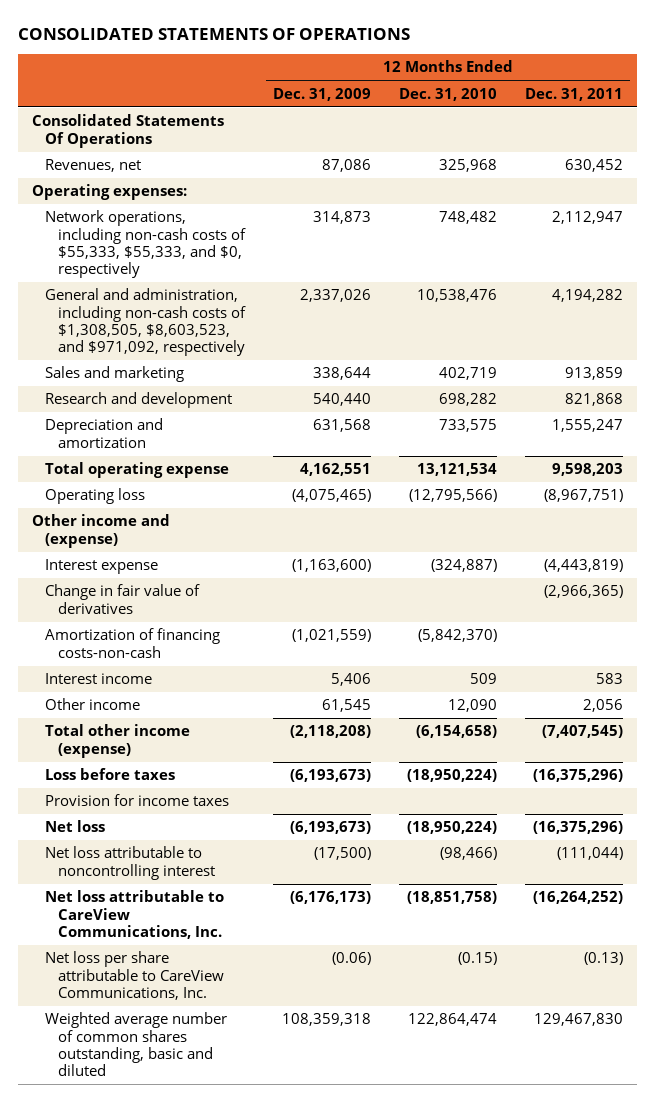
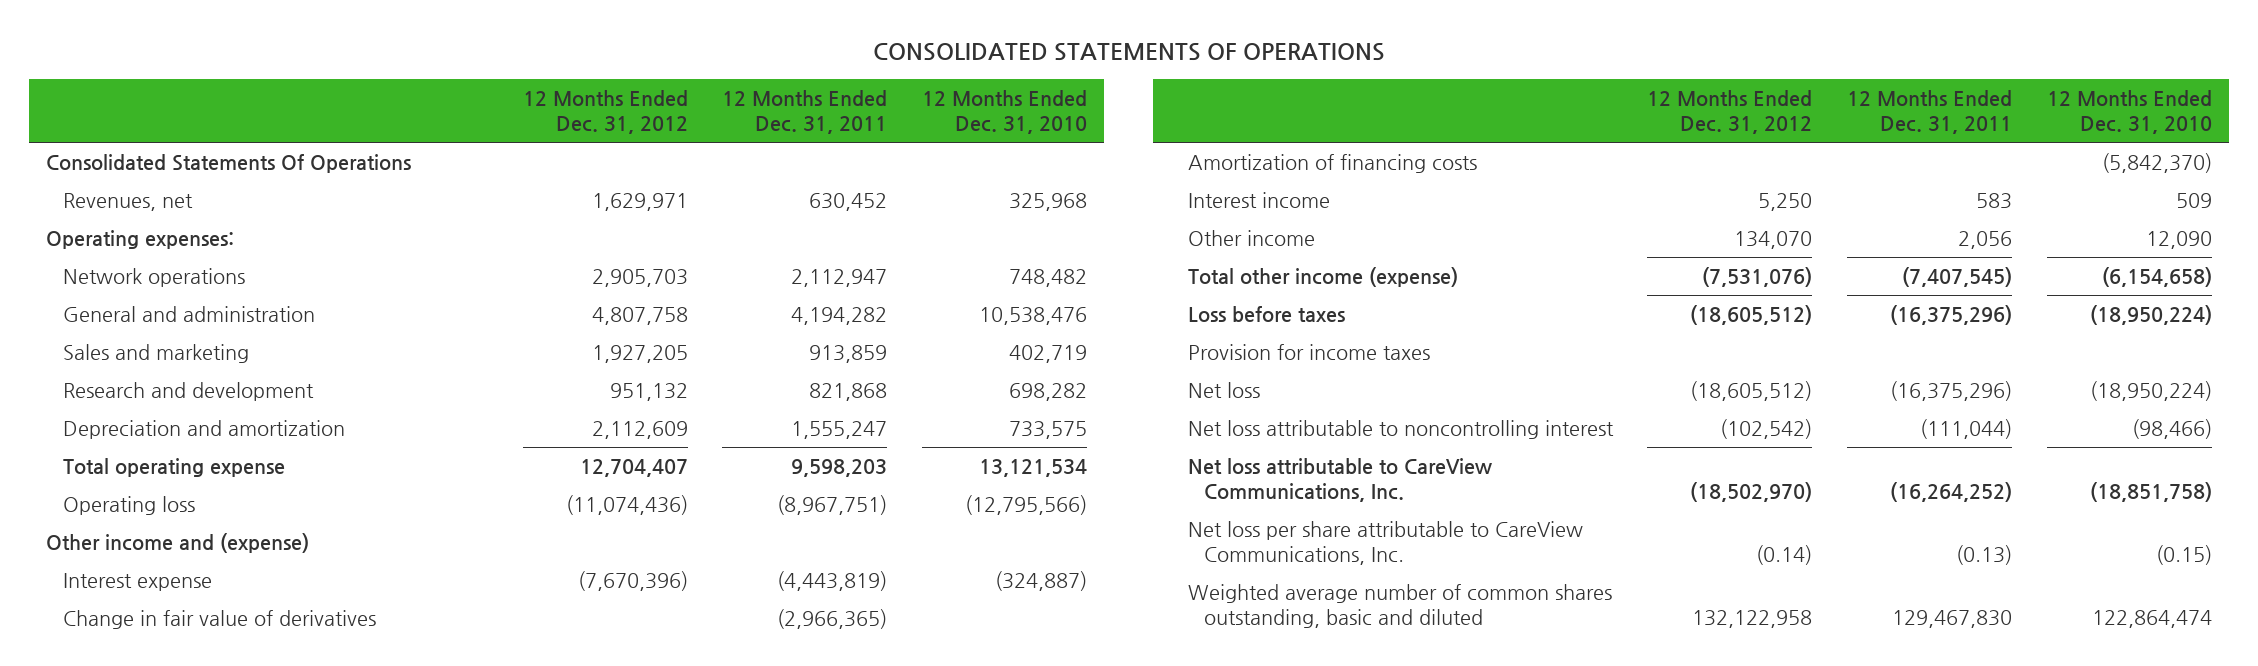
[272,87,371,101] Dec. 31, 2009 -> none
none -> [522,89,688,135] 12 Months Ended Dec. 31, 2012
[44,210,246,279] Network operations, including non-cash costs of $55,333, $55,333, and $0, respectively -> [63,267,246,287] Network operations
[44,288,246,357] General and administration, including non-cash costs of $1,308,505, $8,603,523, and $971,092, respectively -> [63,305,316,322] General and administration
[44,628,220,658] Amortization of financing costs-non-cash -> [1187,153,1477,173] Amortization of financing costs

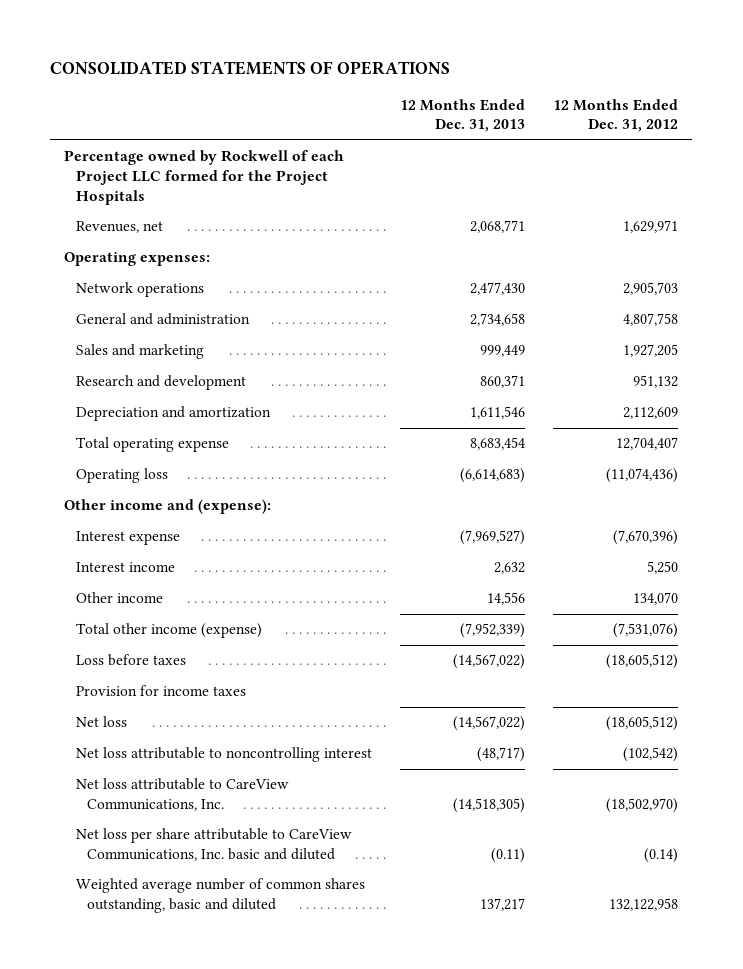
[722,89,888,135] 12 Months Ended Dec. 31, 2011 -> none
[922,89,1088,135] 12 Months Ended Dec. 31, 2010 -> none
none -> [400,98,526,133] 12 Months Ended Dec. 31, 2013
[46,153,412,173] Consolidated Statements Of Operations -> [64,150,345,205] Percentage owned by Rockwell of each Project LLC formed for the Project Hospitals
[46,532,310,553] Other income and (expense) -> [64,499,272,515] Other income and (expense):
[63,609,377,629] Change in fair value of derivatives -> none
[1187,153,1477,173] Amortization of financing costs -> none
[1187,520,1583,566] Net loss per share attributable to CareView Communications, Inc. -> [75,828,352,861] Net loss per share attributable to CareView Communications, Inc. basic and diluted

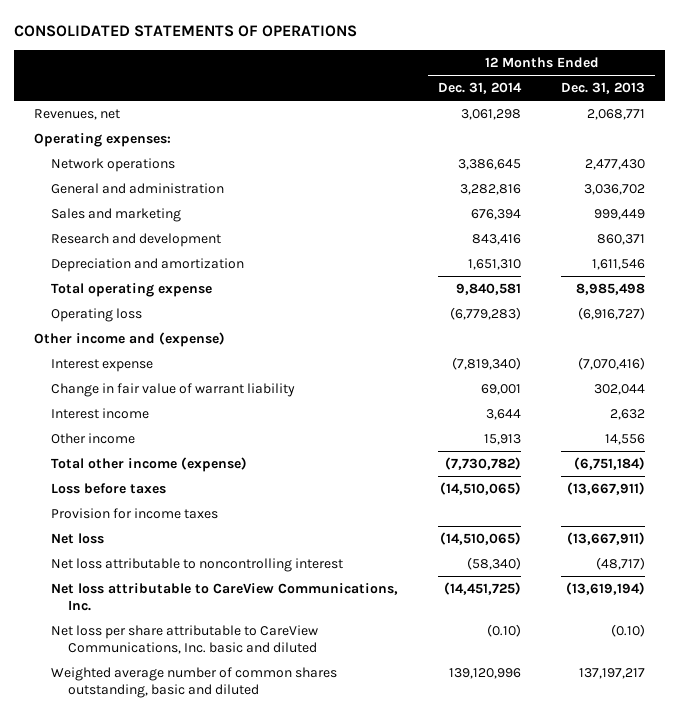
[553,98,679,133] 12 Months Ended Dec. 31, 2012 -> none
none -> [437,82,522,95] Dec. 31, 2014
[64,150,345,205] Percentage owned by Rockwell of each Project LLC formed for the Project Hospitals -> none
[470,313,526,327] 2,734,658 -> [584,184,646,196] 3,036,702
[470,437,526,451] 8,683,454 -> [576,283,646,296] 8,985,498
[460,468,526,484] (6,614,683) -> [578,307,646,321] (6,916,727)
[64,499,272,515] Other income and (expense): -> [34,332,226,348] Other income and (expense)
[460,530,526,546] (7,969,527) -> [578,357,646,371] (7,070,416)
none -> [50,383,295,398] Change in fair value of warrant liability
[460,623,526,639] (7,952,339) -> [574,457,646,471] (6,751,184)
[453,654,526,670] (14,567,022) -> [567,482,646,496] (13,667,911)
[453,716,526,732] (14,567,022) -> [567,532,646,546] (13,667,911)
[453,797,526,813] (14,518,305) -> [566,582,646,596] (13,619,194)
[491,847,526,863] (0.11) -> [611,624,646,638] (0.10)
[480,897,526,911] 137,217 -> [579,668,646,680] 137,197,217

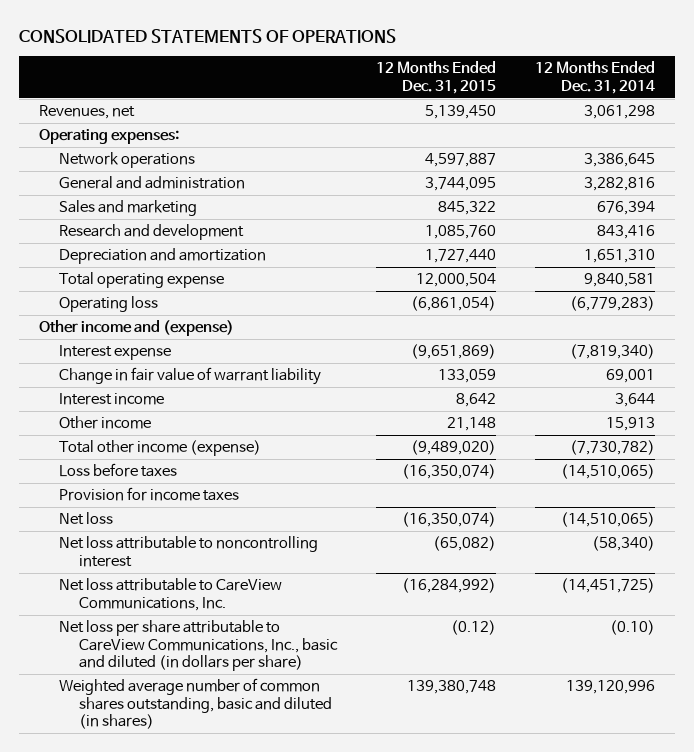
[561,82,646,95] Dec. 31, 2013 -> none
none -> [376,61,497,94] 12 Months Ended Dec. 31, 2015
[50,625,318,654] Net loss per share attributable to CareView Communications, Inc. basic and diluted -> [59,620,339,672] Net loss per share attributable to CareView Communications, Inc., basic and diluted (in dollars per share)
[50,667,337,698] Weighted average number of common shares outstanding, basic and diluted -> [59,678,333,730] Weighted average number of common shares outstanding, basic and diluted (in shares)

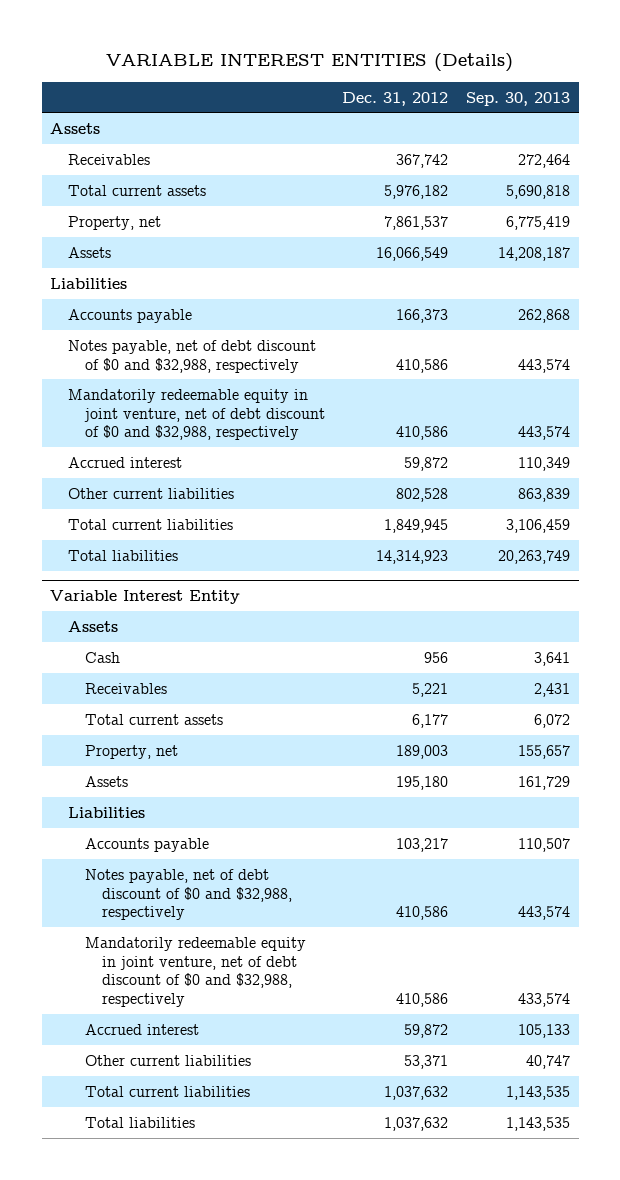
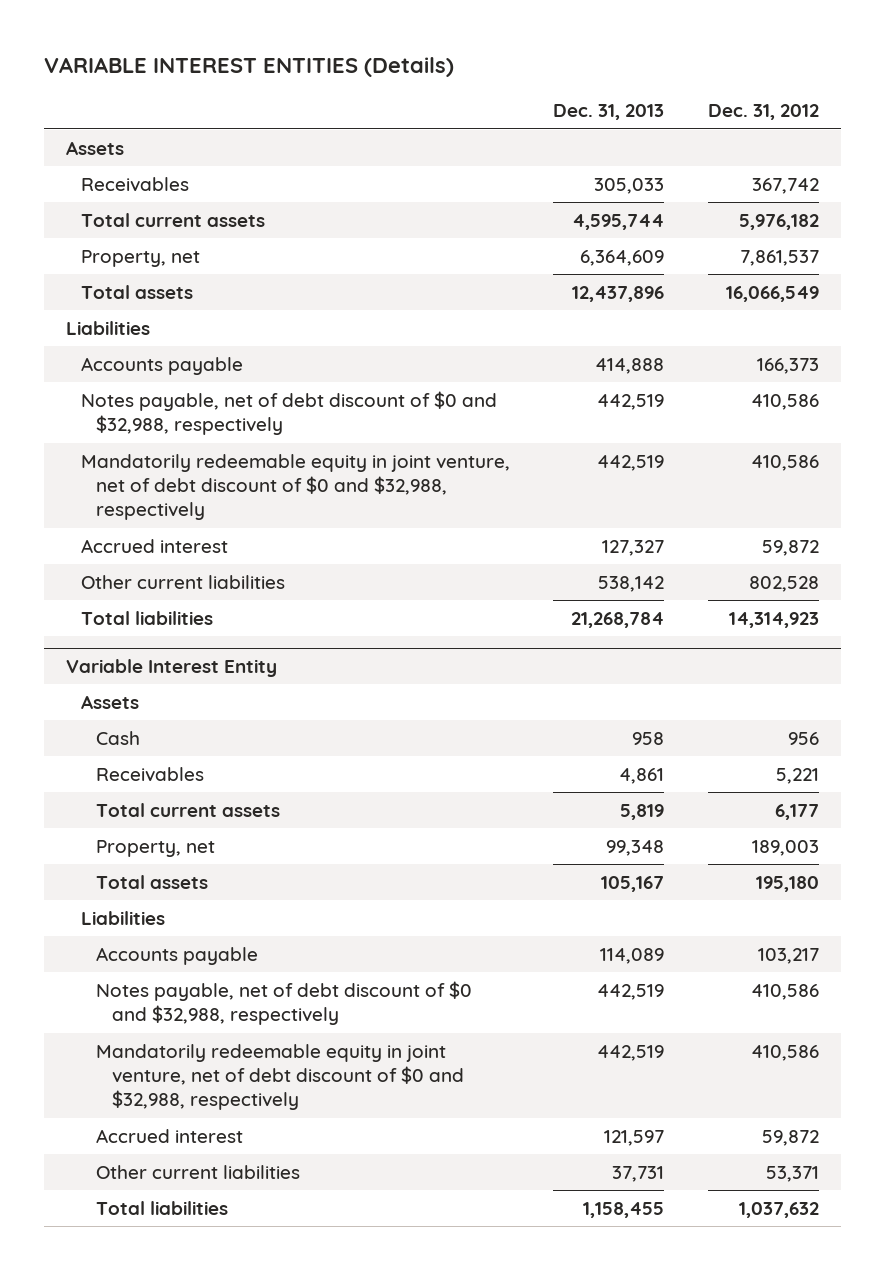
[466,91,571,106] Sep. 30, 2013 -> none
none -> [553,104,665,121] Dec. 31, 2013
[67,246,111,258] Assets -> [80,284,193,299] Total assets
[67,518,233,530] Total current liabilities -> none
[84,775,128,787] Assets -> [96,874,209,889] Total assets
[84,1085,250,1097] Total current liabilities -> none

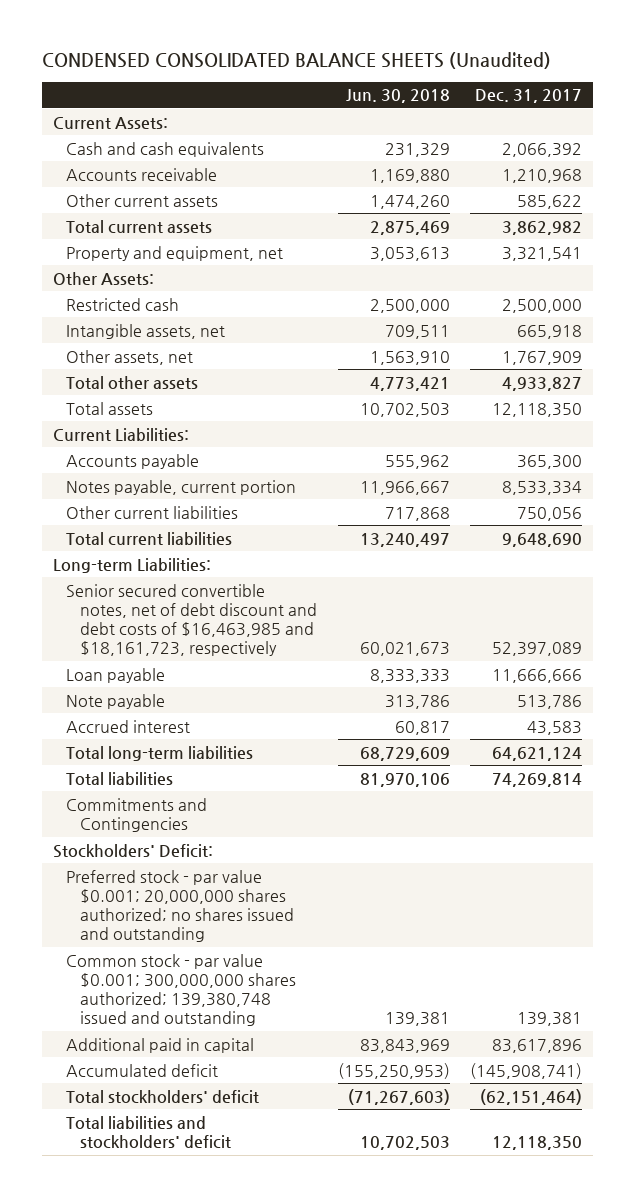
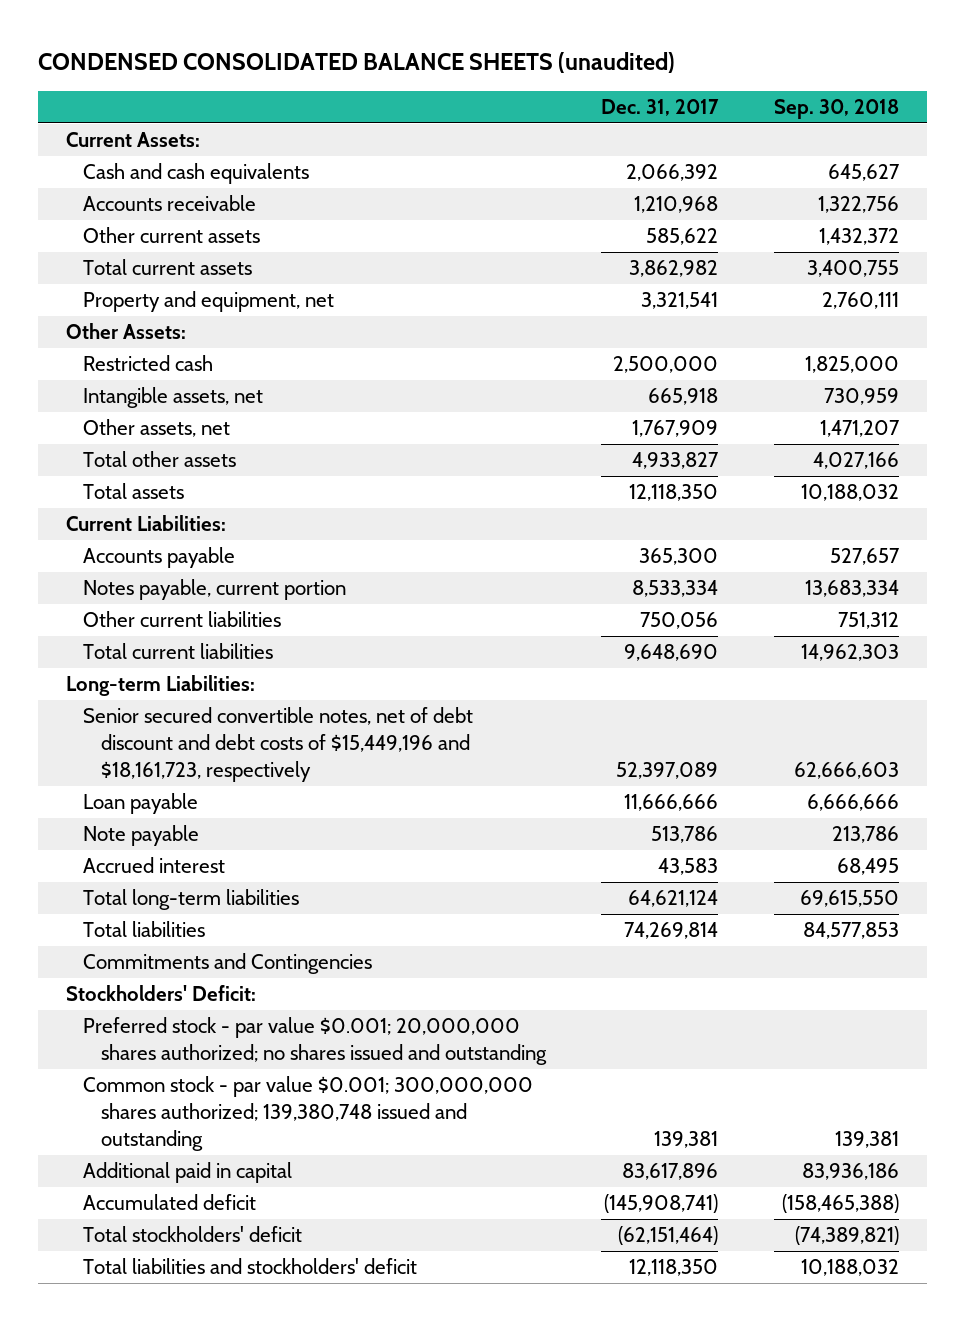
[42,52,552,70] CONDENSED CONSOLIDATED BALANCE SHEETS (Unaudited) -> [37,51,675,73] CONDENSED CONSOLIDATED BALANCE SHEETS (unaudited)
[345,89,450,104] Jun. 30, 2018 -> none
none -> [774,98,900,119] Sep. 30, 2018
[66,583,317,657] Senior secured convertible notes, net of debt discount and debt costs of $16,463,985 and $18,161,723, respectively -> [83,707,474,782] Senior secured convertible notes, net of debt discount and debt costs of $15,449,196 and $18,161,723, respectively

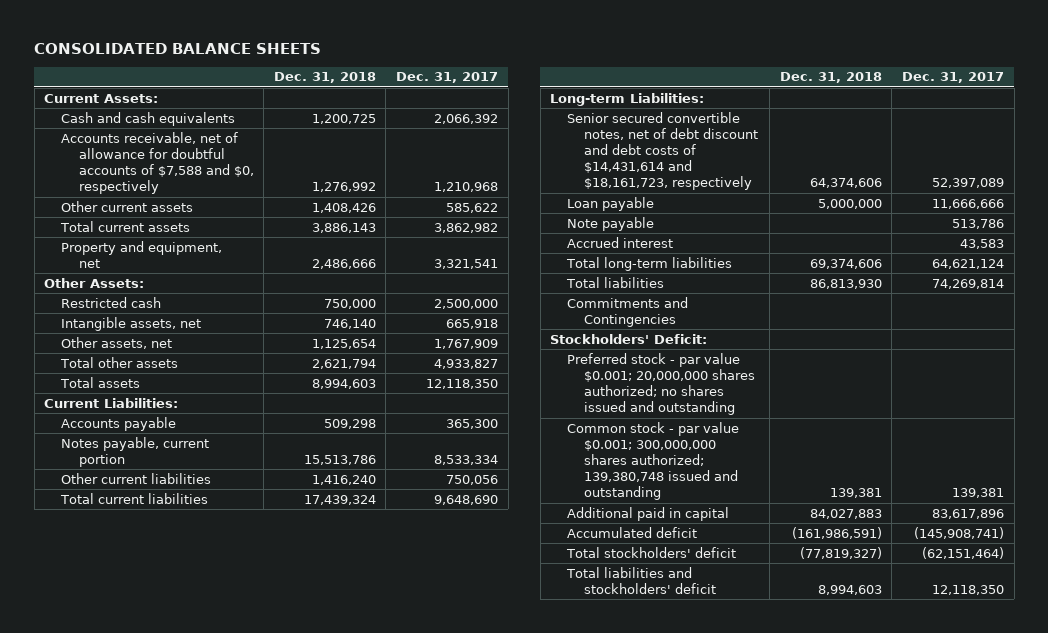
[37,51,675,73] CONDENSED CONSOLIDATED BALANCE SHEETS (unaudited) -> [34,42,322,54] CONSOLIDATED BALANCE SHEETS
[774,98,900,119] Sep. 30, 2018 -> none
none -> [273,72,376,84] Dec. 31, 2018
[83,195,257,212] Accounts receivable -> [61,131,254,195] Accounts receivable, net of allowance for doubtful accounts of $7,588 and $0, respectively
[83,707,474,782] Senior secured convertible notes, net of debt discount and debt costs of $15,449,196 and $18,161,723, respectively -> [567,111,759,191] Senior secured convertible notes, net of debt discount and debt costs of $14,431,614 and $18,161,723, respectively

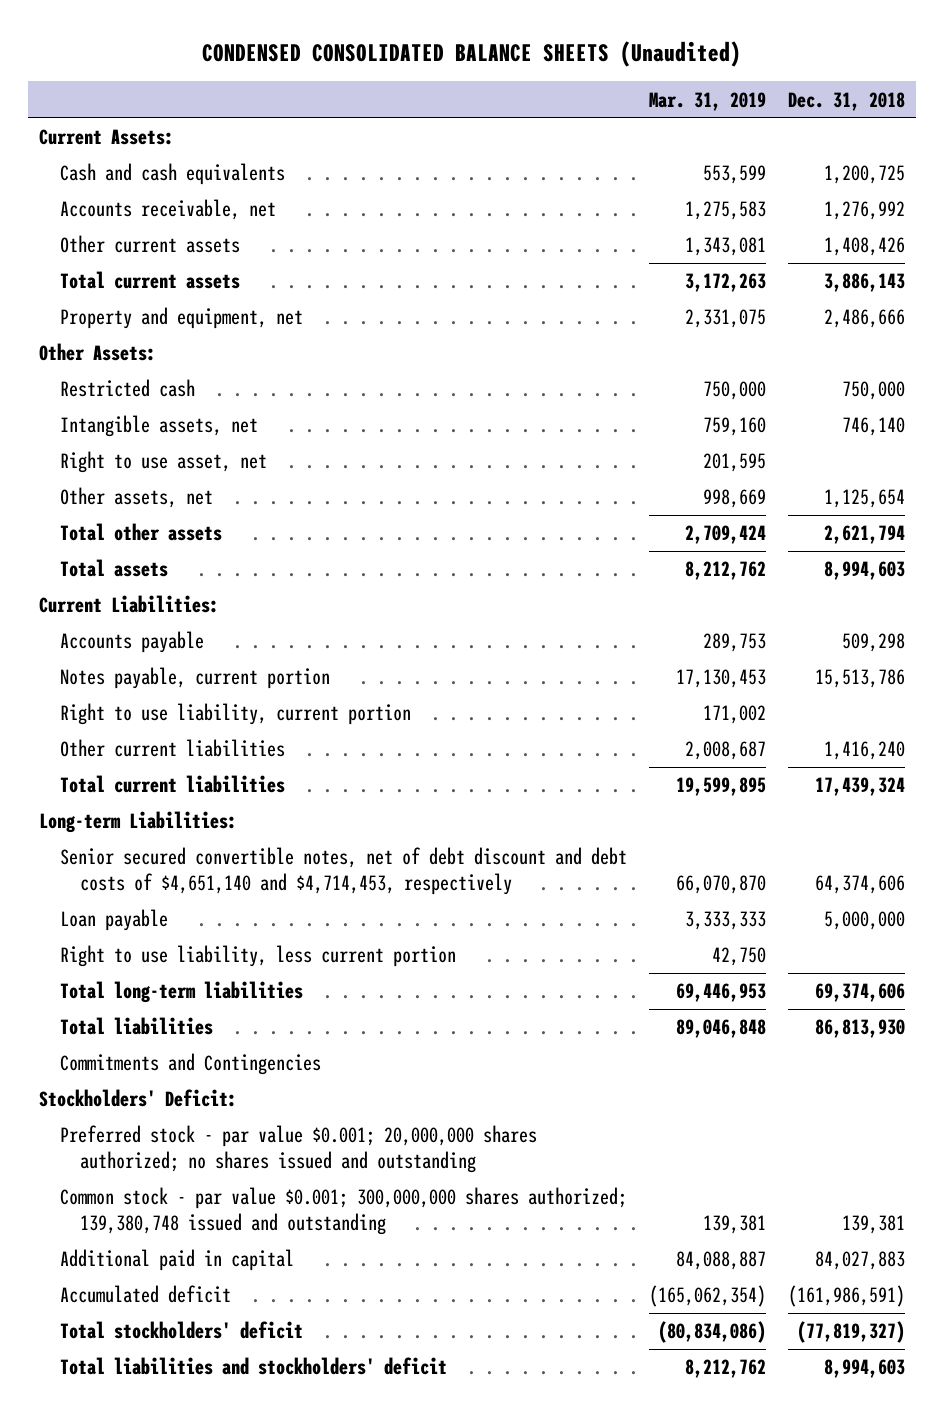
[34,42,322,54] CONSOLIDATED BALANCE SHEETS -> [202,40,742,67] CONDENSED CONSOLIDATED BALANCE SHEETS (Unaudited)
[396,72,499,84] Dec. 31, 2017 -> none
none -> [648,91,766,111] Mar. 31, 2019
[61,131,254,195] Accounts receivable, net of allowance for doubtful accounts of $7,588 and $0, respectively -> [59,199,276,221] Accounts receivable, net
none -> [59,451,267,474] Right to use asset, net
none -> [59,703,411,726] Right to use liability, current portion
[567,111,759,191] Senior secured convertible notes, net of debt discount and debt costs of $14,431,614 and $18,161,723, respectively -> [59,847,627,896] Senior secured convertible notes, net of debt discount and debt costs of $4,651,140 and $4,714,453, respectively
[567,216,655,231] Note payable -> none
[567,236,674,248] Accrued interest -> none
none -> [59,945,456,968] Right to use liability, less current portion

